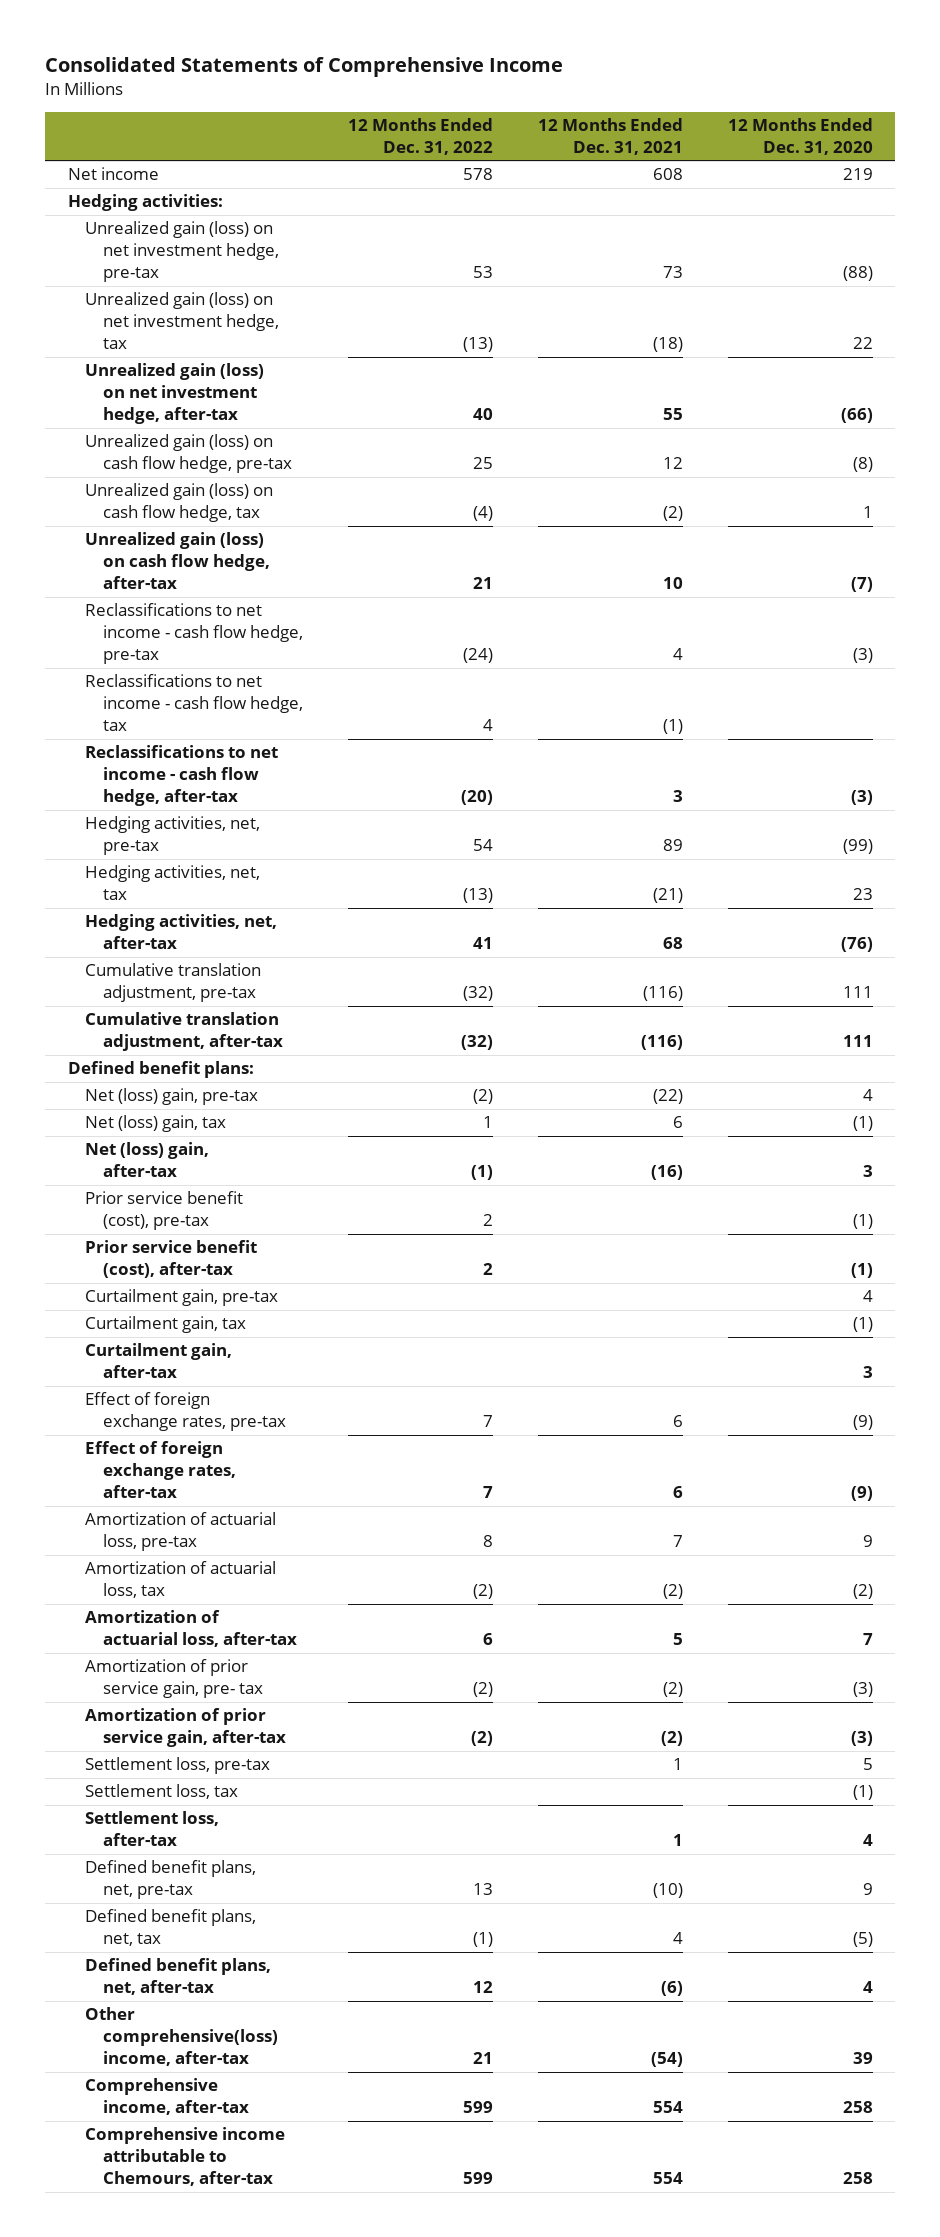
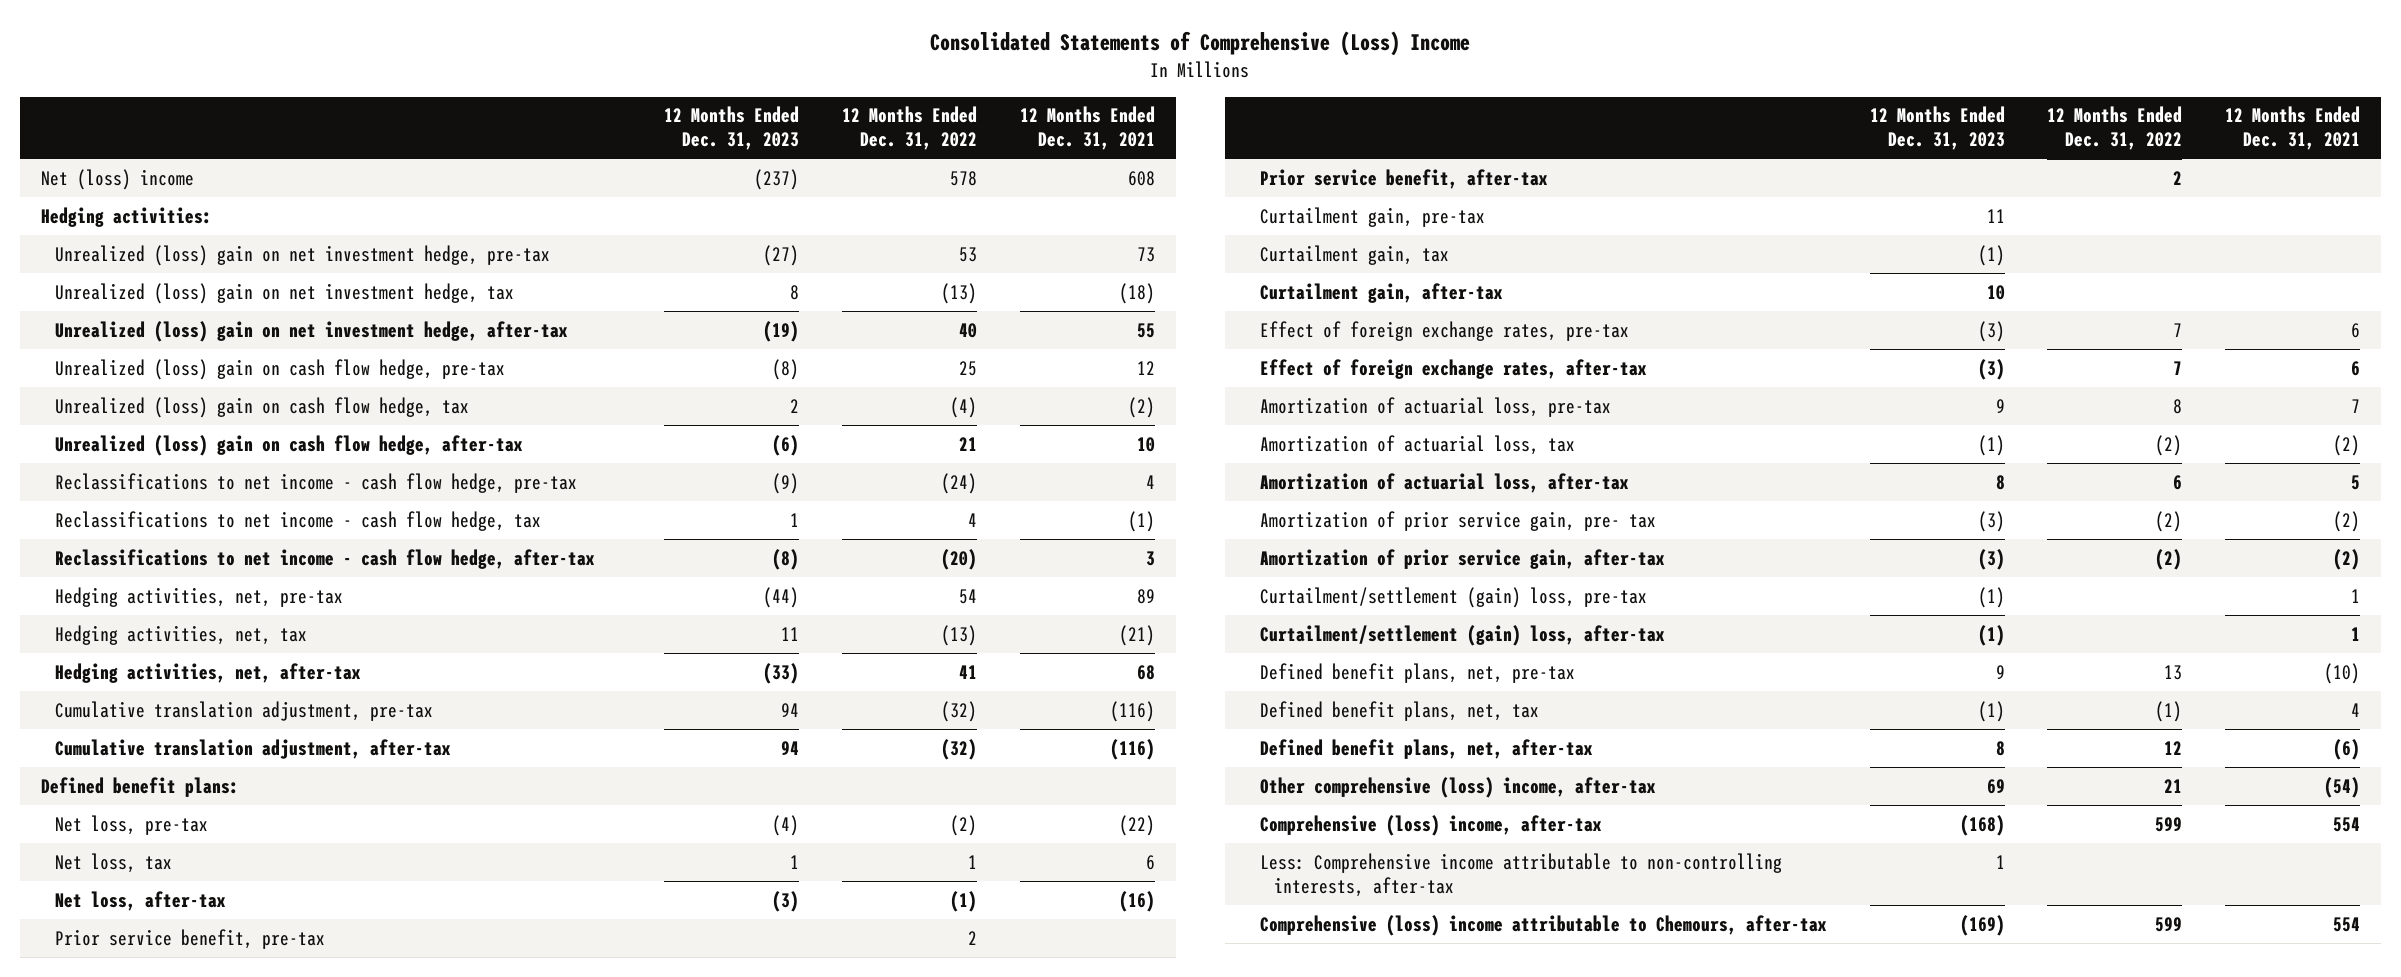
[45,56,564,77] Consolidated Statements of Comprehensive Income -> [930,31,1471,57] Consolidated Statements of Comprehensive (Loss) Income
[727,118,873,156] 12 Months Ended Dec. 31, 2020 -> none
none -> [664,106,800,151] 12 Months Ended Dec. 31, 2023
[67,167,159,181] Net income -> [41,168,195,190] Net (loss) income
[85,221,279,283] Unrealized gain (loss) on net investment hedge, pre-tax -> [54,244,550,266] Unrealized (loss) gain on net investment hedge, pre-tax
[85,292,279,350] Unrealized gain (loss) on net investment hedge, tax -> [54,282,514,304] Unrealized (loss) gain on net investment hedge, tax
[85,363,265,425] Unrealized gain (loss) on net investment hedge, after-tax -> [54,320,568,342] Unrealized (loss) gain on net investment hedge, after-tax
[85,434,292,474] Unrealized gain (loss) on cash flow hedge, pre-tax -> [54,358,505,380] Unrealized (loss) gain on cash flow hedge, pre-tax
[85,483,274,523] Unrealized gain (loss) on cash flow hedge, tax -> [54,396,469,418] Unrealized (loss) gain on cash flow hedge, tax
[85,532,270,590] Unrealized gain (loss) on cash flow hedge, after-tax -> [54,434,523,456] Unrealized (loss) gain on cash flow hedge, after-tax
[85,1088,259,1106] Net (loss) gain, pre-tax -> [54,814,208,835] Net loss, pre-tax
[85,1115,227,1133] Net (loss) gain, tax -> [54,852,172,873] Net loss, tax
[85,1142,210,1178] Net (loss) gain, after-tax -> [54,890,226,911] Net loss, after-tax
[85,1191,244,1231] Prior service benefit (cost), pre-tax -> [54,928,325,949] Prior service benefit, pre-tax
[85,1240,258,1279] Prior service benefit (cost), after-tax -> [1260,168,1549,189] Prior service benefit, after-tax
[85,1784,239,1800] Settlement loss, tax -> none
[85,1757,271,1775] Settlement loss, pre-tax -> [1260,586,1648,608] Curtailment/settlement (gain) loss, pre-tax
[85,1811,220,1847] Settlement loss, after-tax -> [1260,624,1666,646] Curtailment/settlement (gain) loss, after-tax
[85,2007,278,2067] Other comprehensive(loss) income, after-tax -> [1260,776,1657,798] Other comprehensive (loss) income, after-tax
[85,2078,249,2116] Comprehensive income, after-tax -> [1260,814,1603,836] Comprehensive (loss) income, after-tax
none -> [1260,852,1783,897] Less: Comprehensive income attributable to non-controlling interests, after-tax
[85,2127,286,2187] Comprehensive income attributable to Chemours, after-tax -> [1260,914,1828,936] Comprehensive (loss) income attributable to Chemours, after-tax

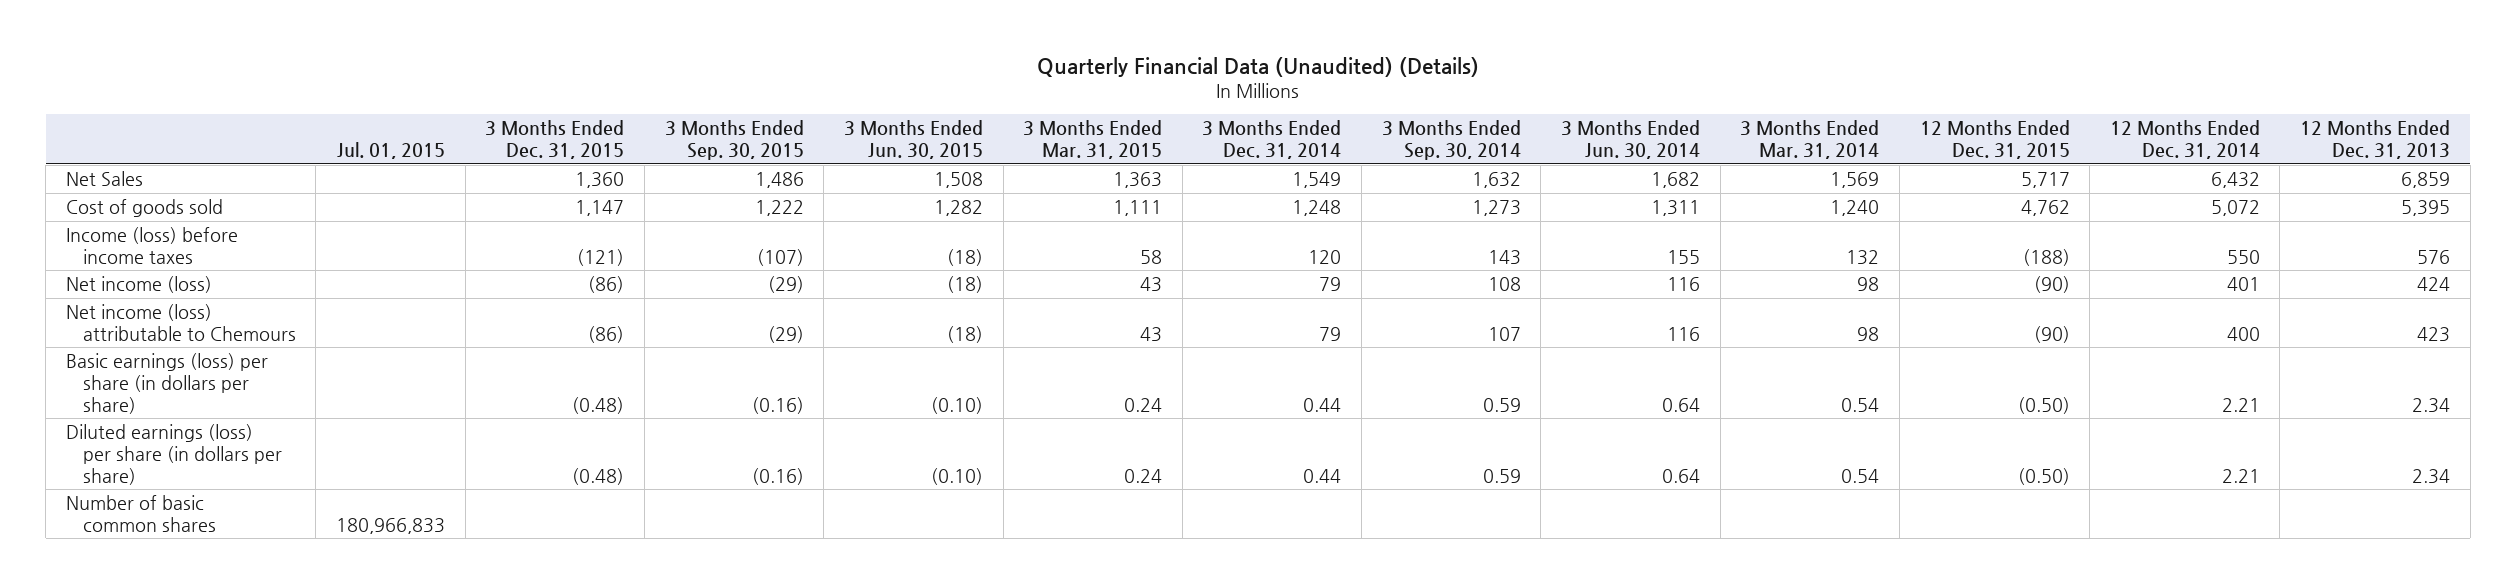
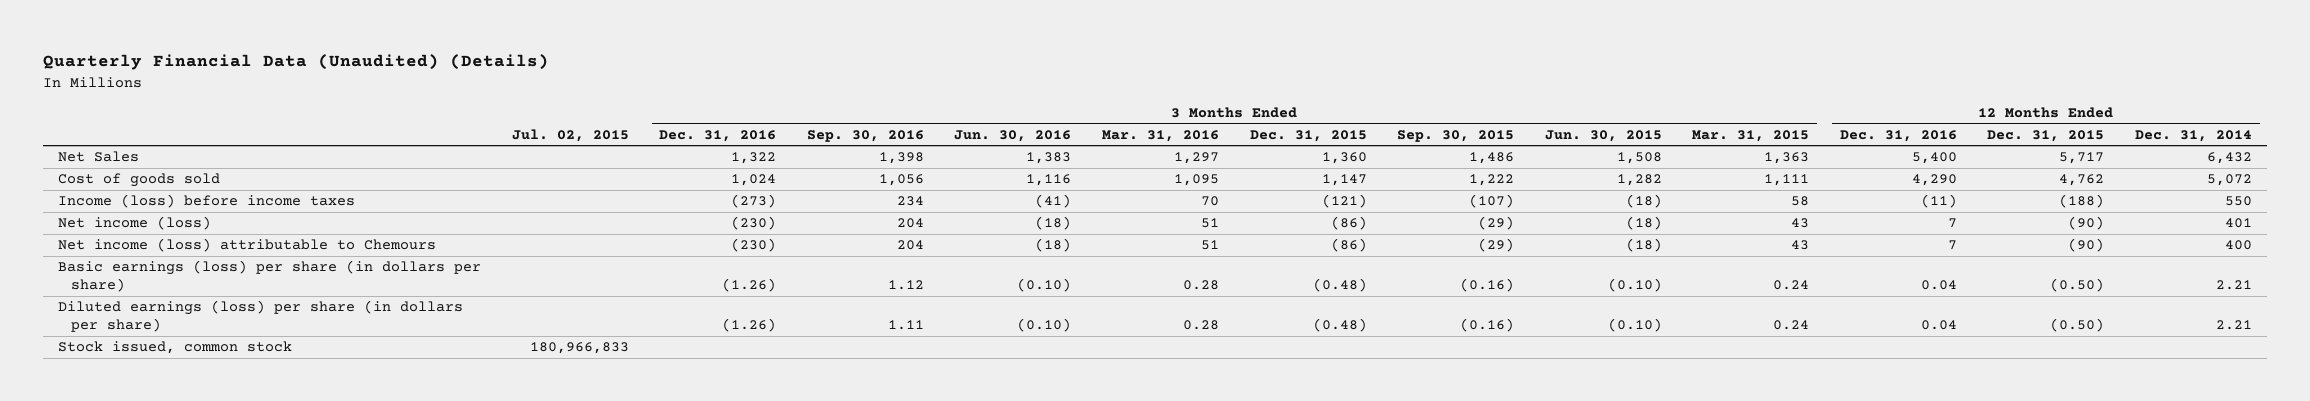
[337,142,446,160] Jul. 01, 2015 -> none
[1202,120,1342,160] 3 Months Ended Dec. 31, 2014 -> none
[1381,120,1521,161] 3 Months Ended Sep. 30, 2014 -> none
[1561,120,1701,160] 3 Months Ended Jun. 30, 2014 -> none
[1740,120,1880,160] 3 Months Ended Mar. 31, 2014 -> none
[2300,120,2451,160] 12 Months Ended Dec. 31, 2013 -> none
none -> [511,128,629,142] Jul. 02, 2015
none -> [659,129,777,142] Dec. 31, 2016
none -> [806,129,924,142] Sep. 30, 2016
none -> [954,129,1072,142] Jun. 30, 2016
none -> [1102,129,1220,142] Mar. 31, 2016
none -> [1839,129,1957,142] Dec. 31, 2016
[65,494,216,532] Number of basic common shares -> [58,341,293,355] Stock issued, common stock

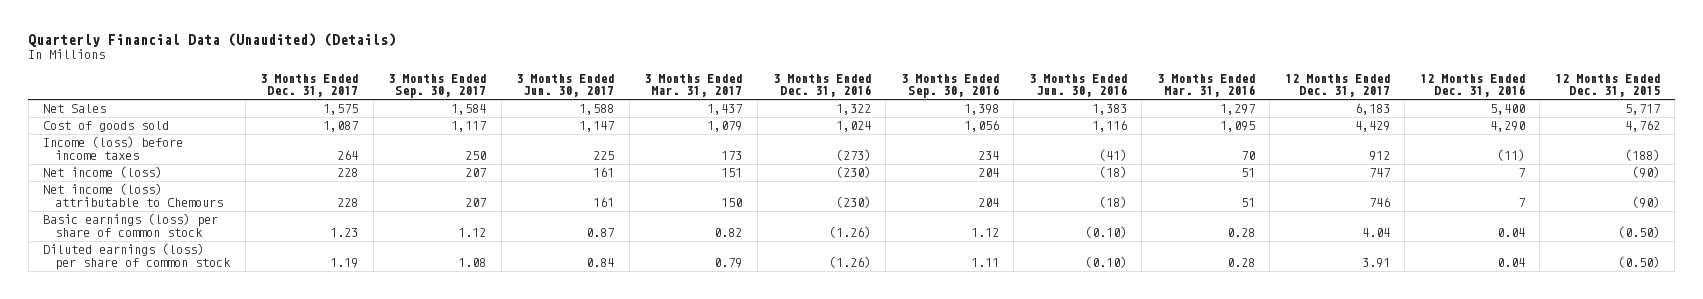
[511,128,629,142] Jul. 02, 2015 -> none
[1249,129,1367,142] Dec. 31, 2015 -> none
[1397,129,1515,142] Sep. 30, 2015 -> none
[1544,129,1662,142] Jun. 30, 2015 -> none
[1692,129,1810,142] Mar. 31, 2015 -> none
[2134,129,2252,142] Dec. 31, 2014 -> none
none -> [260,73,359,98] 3 Months Ended Dec. 31, 2017
none -> [388,73,487,99] 3 Months Ended Sep. 30, 2017
none -> [516,73,615,98] 3 Months Ended Jun. 30, 2017
none -> [644,73,743,98] 3 Months Ended Mar. 31, 2017
none -> [1284,73,1390,98] 12 Months Ended Dec. 31, 2017
[58,341,293,355] Stock issued, common stock -> none
[58,260,482,293] Basic earnings (loss) per share (in dollars per share) -> [43,213,219,238] Basic earnings (loss) per share of common stock
[58,300,464,333] Diluted earnings (loss) per share (in dollars per share) -> [43,243,232,271] Diluted earnings (loss) per share of common stock

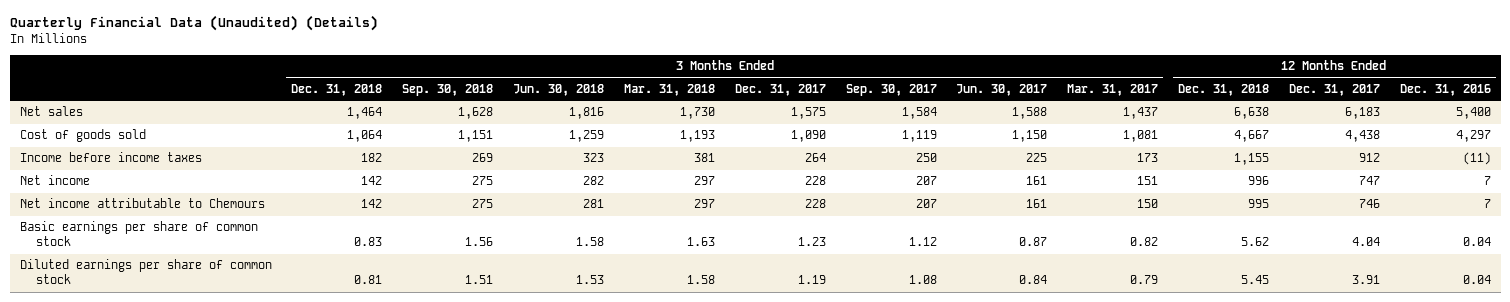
[772,73,871,98] 3 Months Ended Dec. 31, 2016 -> none
[900,73,999,99] 3 Months Ended Sep. 30, 2016 -> none
[1028,73,1127,98] 3 Months Ended Jun. 30, 2016 -> none
[1156,73,1255,98] 3 Months Ended Mar. 31, 2016 -> none
[1554,73,1660,98] 12 Months Ended Dec. 31, 2015 -> none
none -> [291,83,383,96] Dec. 31, 2018
none -> [402,83,494,96] Sep. 30, 2018
none -> [513,83,605,96] Jun. 30, 2018
none -> [623,83,715,96] Mar. 31, 2018
none -> [1178,83,1270,96] Dec. 31, 2018
[43,104,107,114] Net Sales -> [19,106,83,117] Net sales
[323,121,359,133] 1,087 -> [790,130,826,143] 1,090
[451,121,487,133] 1,117 -> [901,130,937,143] 1,119
[579,121,615,133] 1,147 -> [1012,130,1048,143] 1,150
[707,121,743,133] 1,079 -> [1123,130,1159,143] 1,081
[1354,121,1390,133] 4,429 -> [1344,130,1380,143] 4,438
[1489,121,1525,133] 4,290 -> [1455,130,1491,143] 4,297
[43,136,184,161] Income (loss) before income taxes -> [19,152,202,163] Income before income taxes
[43,166,163,179] Net income (loss) -> [19,175,90,186] Net income
[43,183,224,208] Net income (loss) attributable to Chemours -> [19,198,265,209] Net income attributable to Chemours
[43,213,219,238] Basic earnings (loss) per share of common stock -> [19,221,258,247] Basic earnings per share of common stock
[43,243,232,271] Diluted earnings (loss) per share of common stock -> [19,259,272,285] Diluted earnings per share of common stock

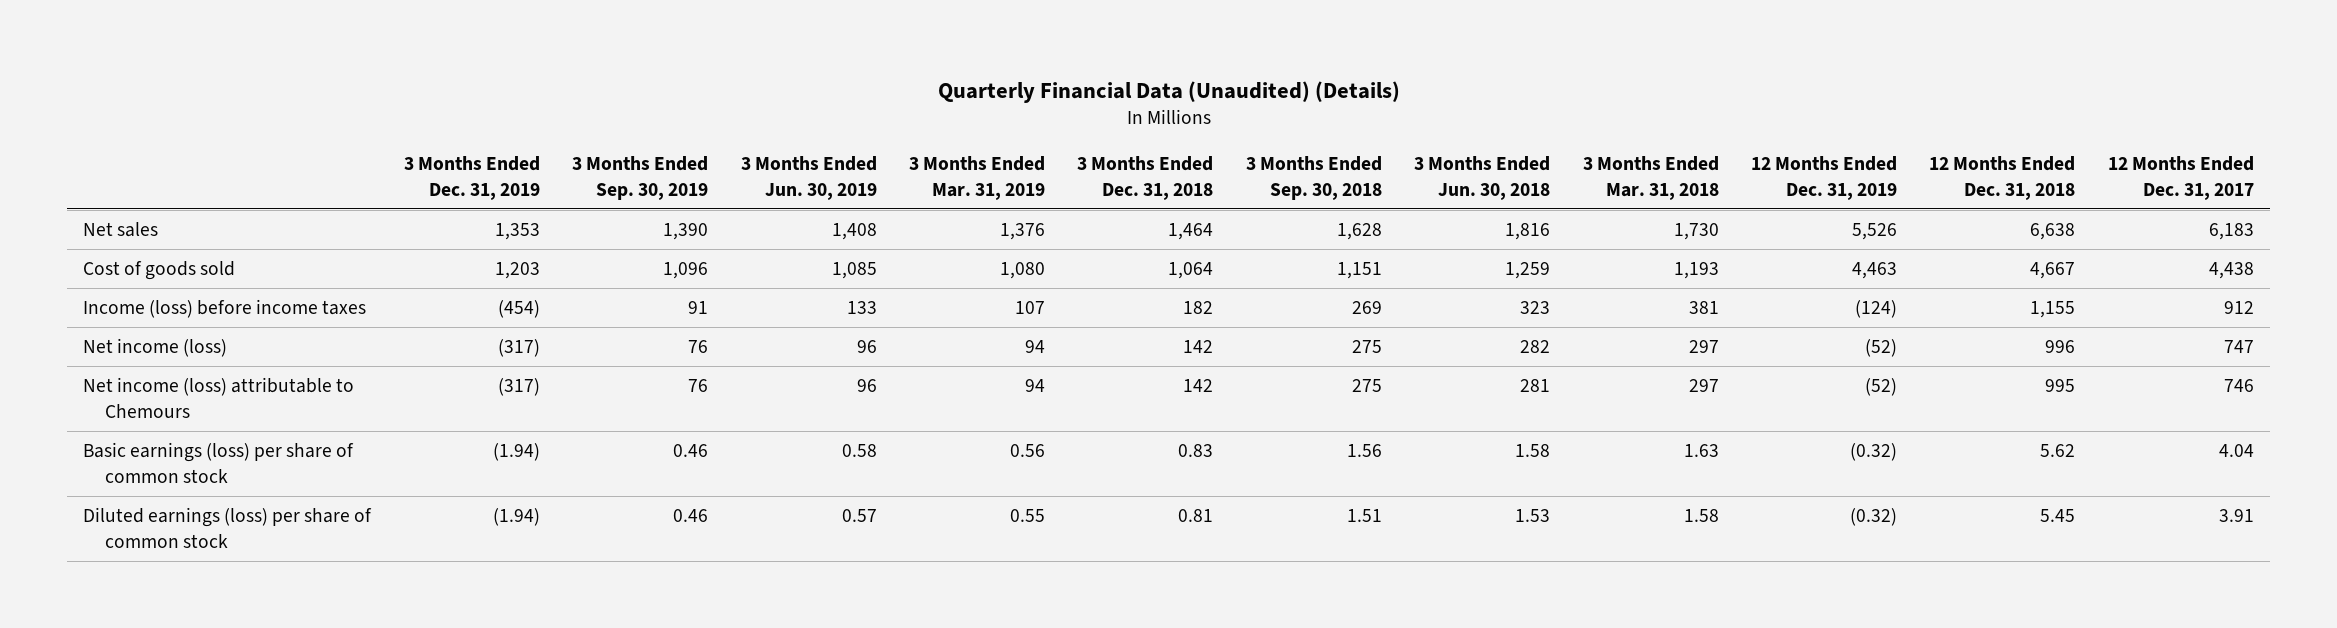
[734,83,826,96] Dec. 31, 2017 -> none
[845,83,937,96] Sep. 30, 2017 -> none
[956,83,1048,96] Jun. 30, 2017 -> none
[1067,83,1159,96] Mar. 31, 2017 -> none
[1399,83,1491,96] Dec. 31, 2016 -> none
none -> [403,156,540,200] 3 Months Ended Dec. 31, 2019
none -> [572,156,709,200] 3 Months Ended Sep. 30, 2019
none -> [740,156,877,200] 3 Months Ended Jun. 30, 2019
none -> [909,156,1046,200] 3 Months Ended Mar. 31, 2019
none -> [1750,156,1897,200] 12 Months Ended Dec. 31, 2019
[19,152,202,163] Income before income taxes -> [83,299,367,319] Income (loss) before income taxes
[19,175,90,186] Net income -> [83,338,228,358] Net income (loss)
[19,198,265,209] Net income attributable to Chemours -> [83,377,355,418] Net income (loss) attributable to Chemours
[19,221,258,247] Basic earnings per share of common stock -> [83,442,355,483] Basic earnings (loss) per share of common stock
[19,259,272,285] Diluted earnings per share of common stock -> [83,507,373,548] Diluted earnings (loss) per share of common stock

